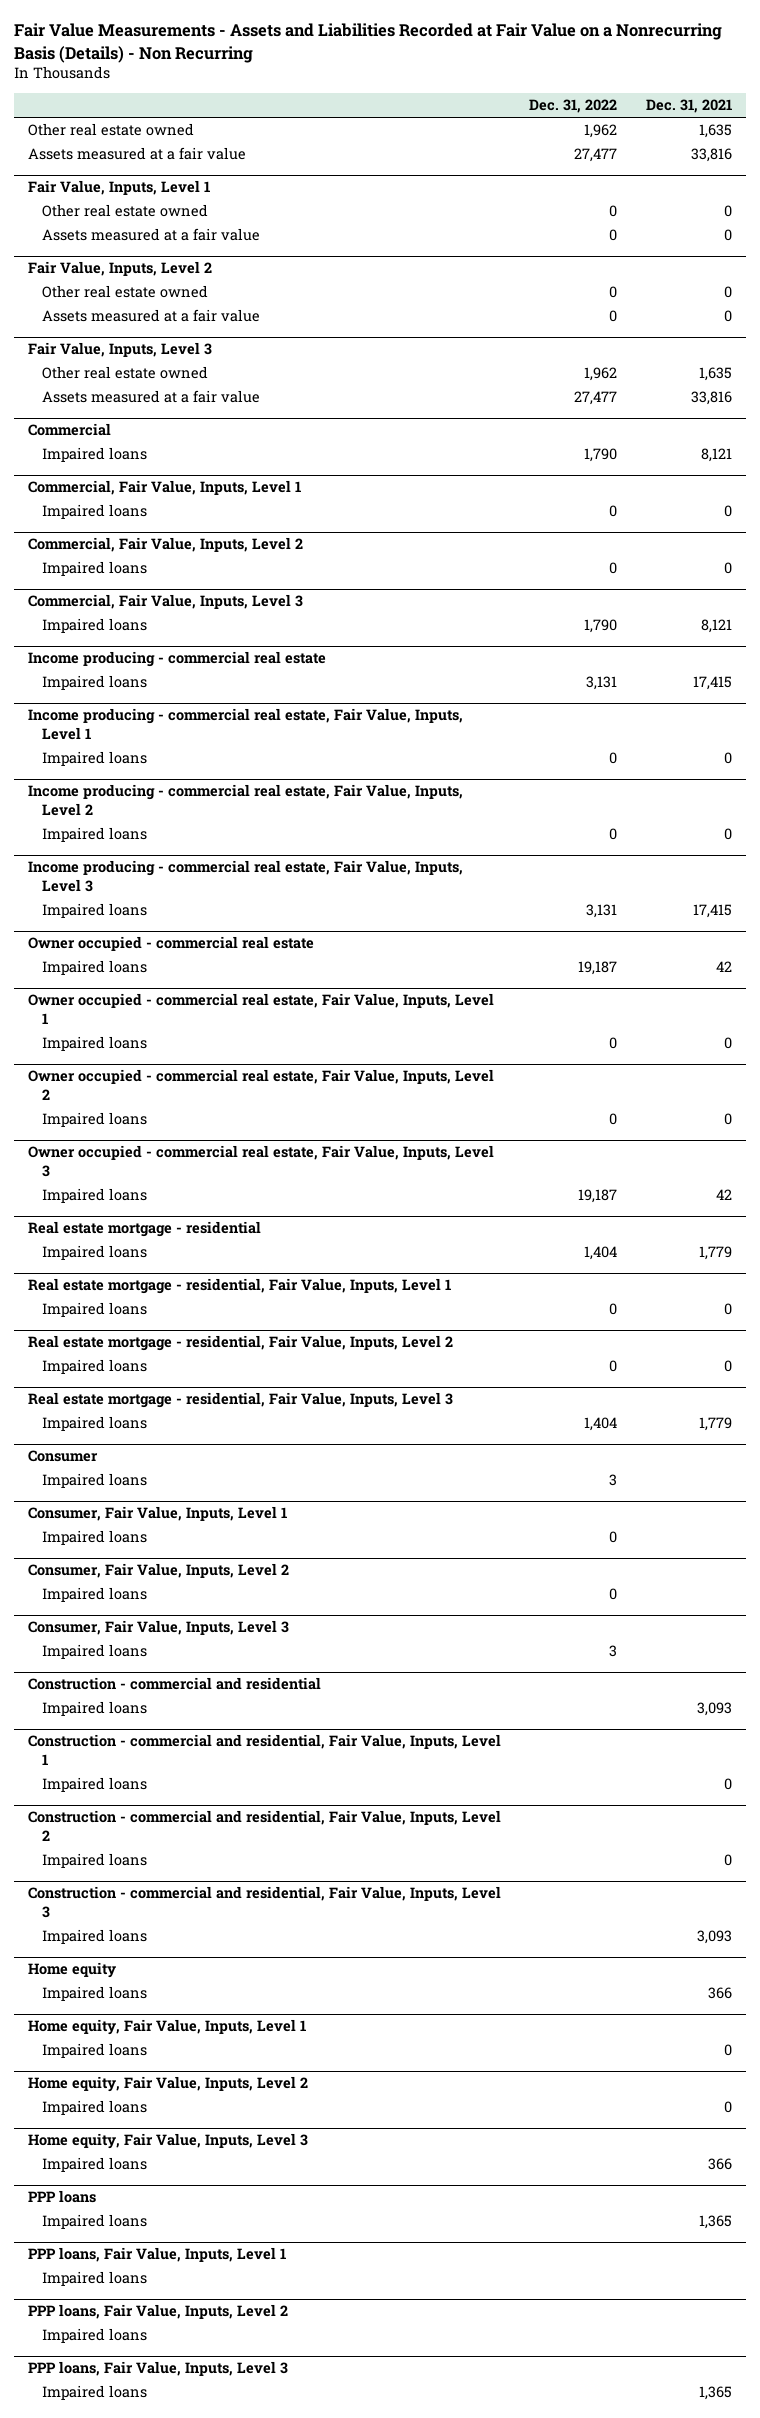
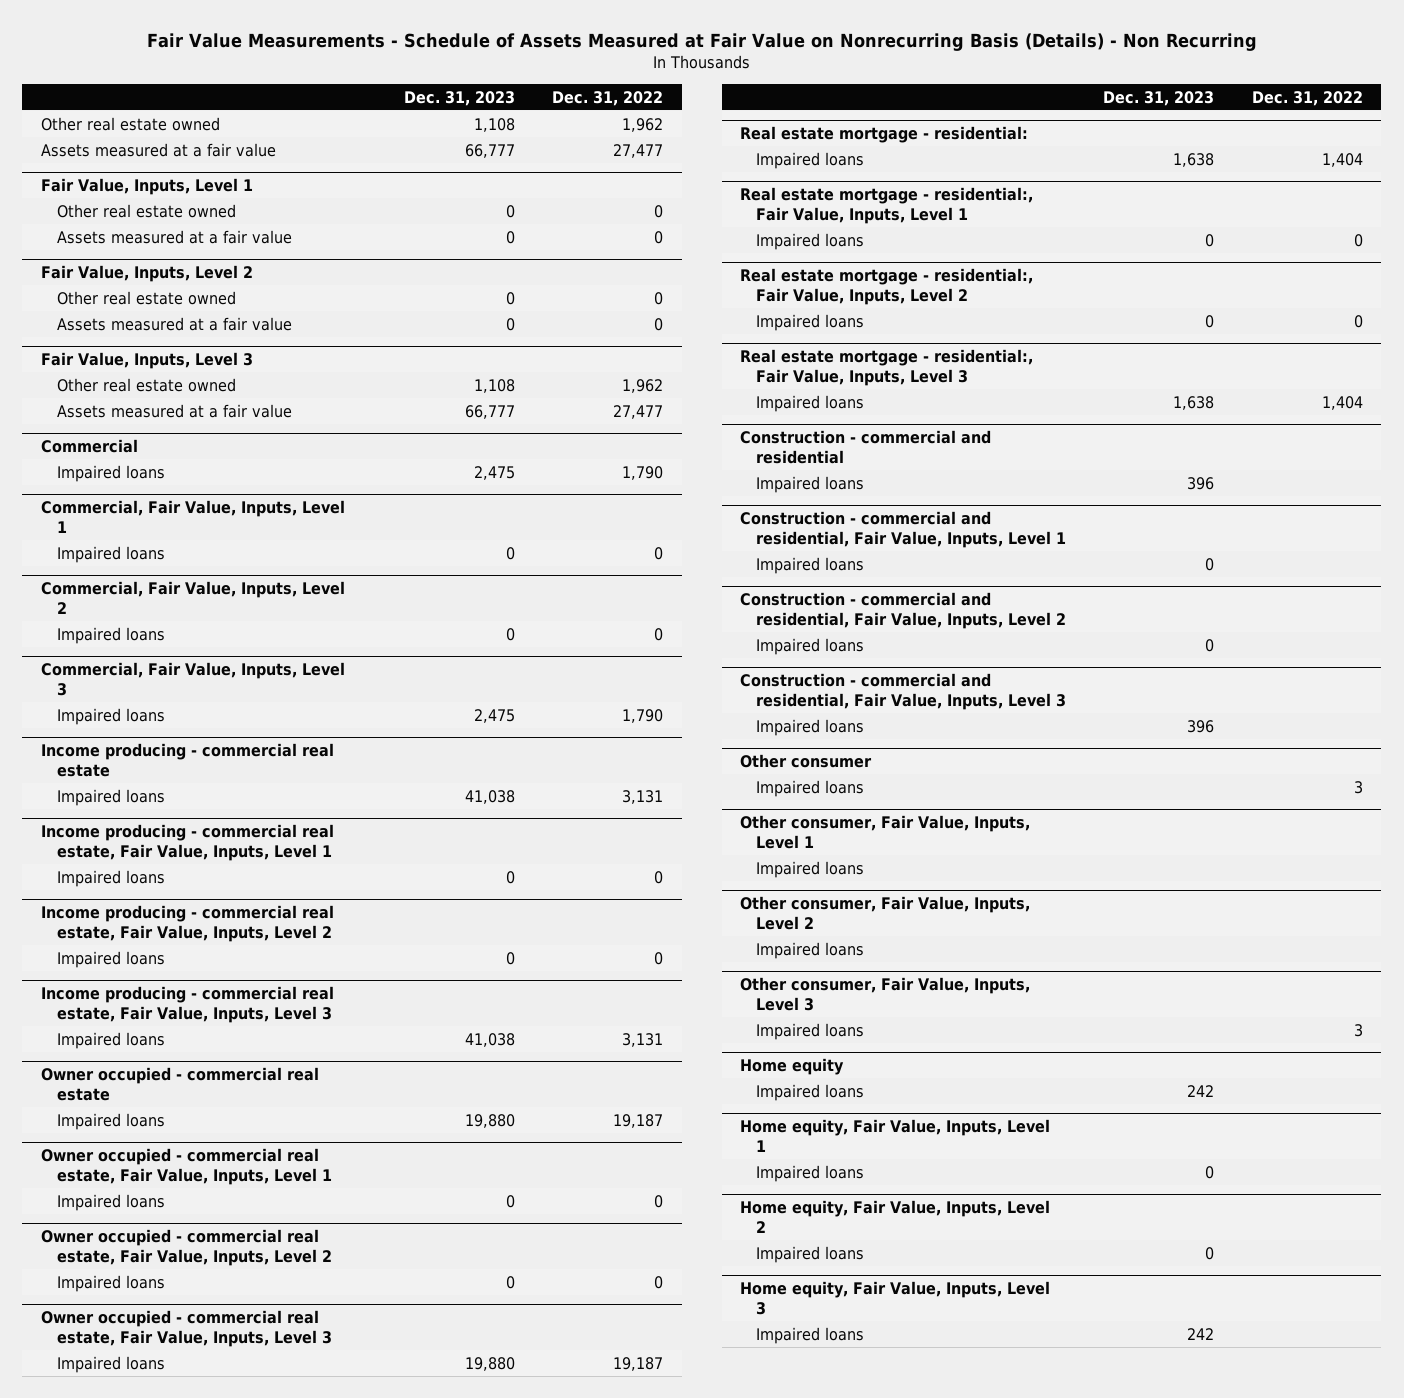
[13,23,722,63] Fair Value Measurements - Assets and Liabilities Recorded at Fair Value on a Nonrecurring Basis (Details) - Non Recurring -> [146,32,1257,51] Fair Value Measurements - Schedule of Assets Measured at Fair Value on Nonrecurring Basis (Details) - Non Recurring
[645,99,732,114] Dec. 31, 2021 -> none
none -> [404,90,516,106] Dec. 31, 2023
[27,1221,261,1238] Real estate mortgage - residential -> [740,126,1029,144] Real estate mortgage - residential:
[27,1278,451,1295] Real estate mortgage - residential, Fair Value, Inputs, Level 1 -> [740,187,1034,224] Real estate mortgage - residential:, Fair Value, Inputs, Level 1
[27,1335,453,1352] Real estate mortgage - residential, Fair Value, Inputs, Level 2 -> [740,268,1034,305] Real estate mortgage - residential:, Fair Value, Inputs, Level 2
[27,1392,453,1409] Real estate mortgage - residential, Fair Value, Inputs, Level 3 -> [740,349,1034,386] Real estate mortgage - residential:, Fair Value, Inputs, Level 3
[27,1450,98,1463] Consumer -> none
[41,1473,147,1489] Impaired loans -> none
[27,1506,287,1522] Consumer, Fair Value, Inputs, Level 1 -> none
[41,1530,147,1546] Impaired loans -> none
[27,1563,289,1579] Consumer, Fair Value, Inputs, Level 2 -> none
[41,1587,147,1603] Impaired loans -> none
[27,1620,289,1636] Consumer, Fair Value, Inputs, Level 3 -> none
[41,1644,147,1660] Impaired loans -> none
none -> [740,754,873,769] Other consumer
none -> [756,779,865,797] Impaired loans
none -> [740,815,1031,849] Other consumer, Fair Value, Inputs, Level 1
none -> [756,860,865,878] Impaired loans
none -> [740,896,1031,930] Other consumer, Fair Value, Inputs, Level 2
none -> [756,941,865,959] Impaired loans
none -> [740,977,1031,1011] Other consumer, Fair Value, Inputs, Level 3
none -> [756,1022,865,1040] Impaired loans
[27,2190,96,2204] PPP loans -> none
[41,2214,147,2230] Impaired loans -> none
[27,2247,286,2263] PPP loans, Fair Value, Inputs, Level 1 -> none
[41,2271,147,2287] Impaired loans -> none
[27,2304,288,2320] PPP loans, Fair Value, Inputs, Level 2 -> none
[41,2328,147,2344] Impaired loans -> none
[27,2361,288,2377] PPP loans, Fair Value, Inputs, Level 3 -> none
[41,2385,147,2401] Impaired loans -> none

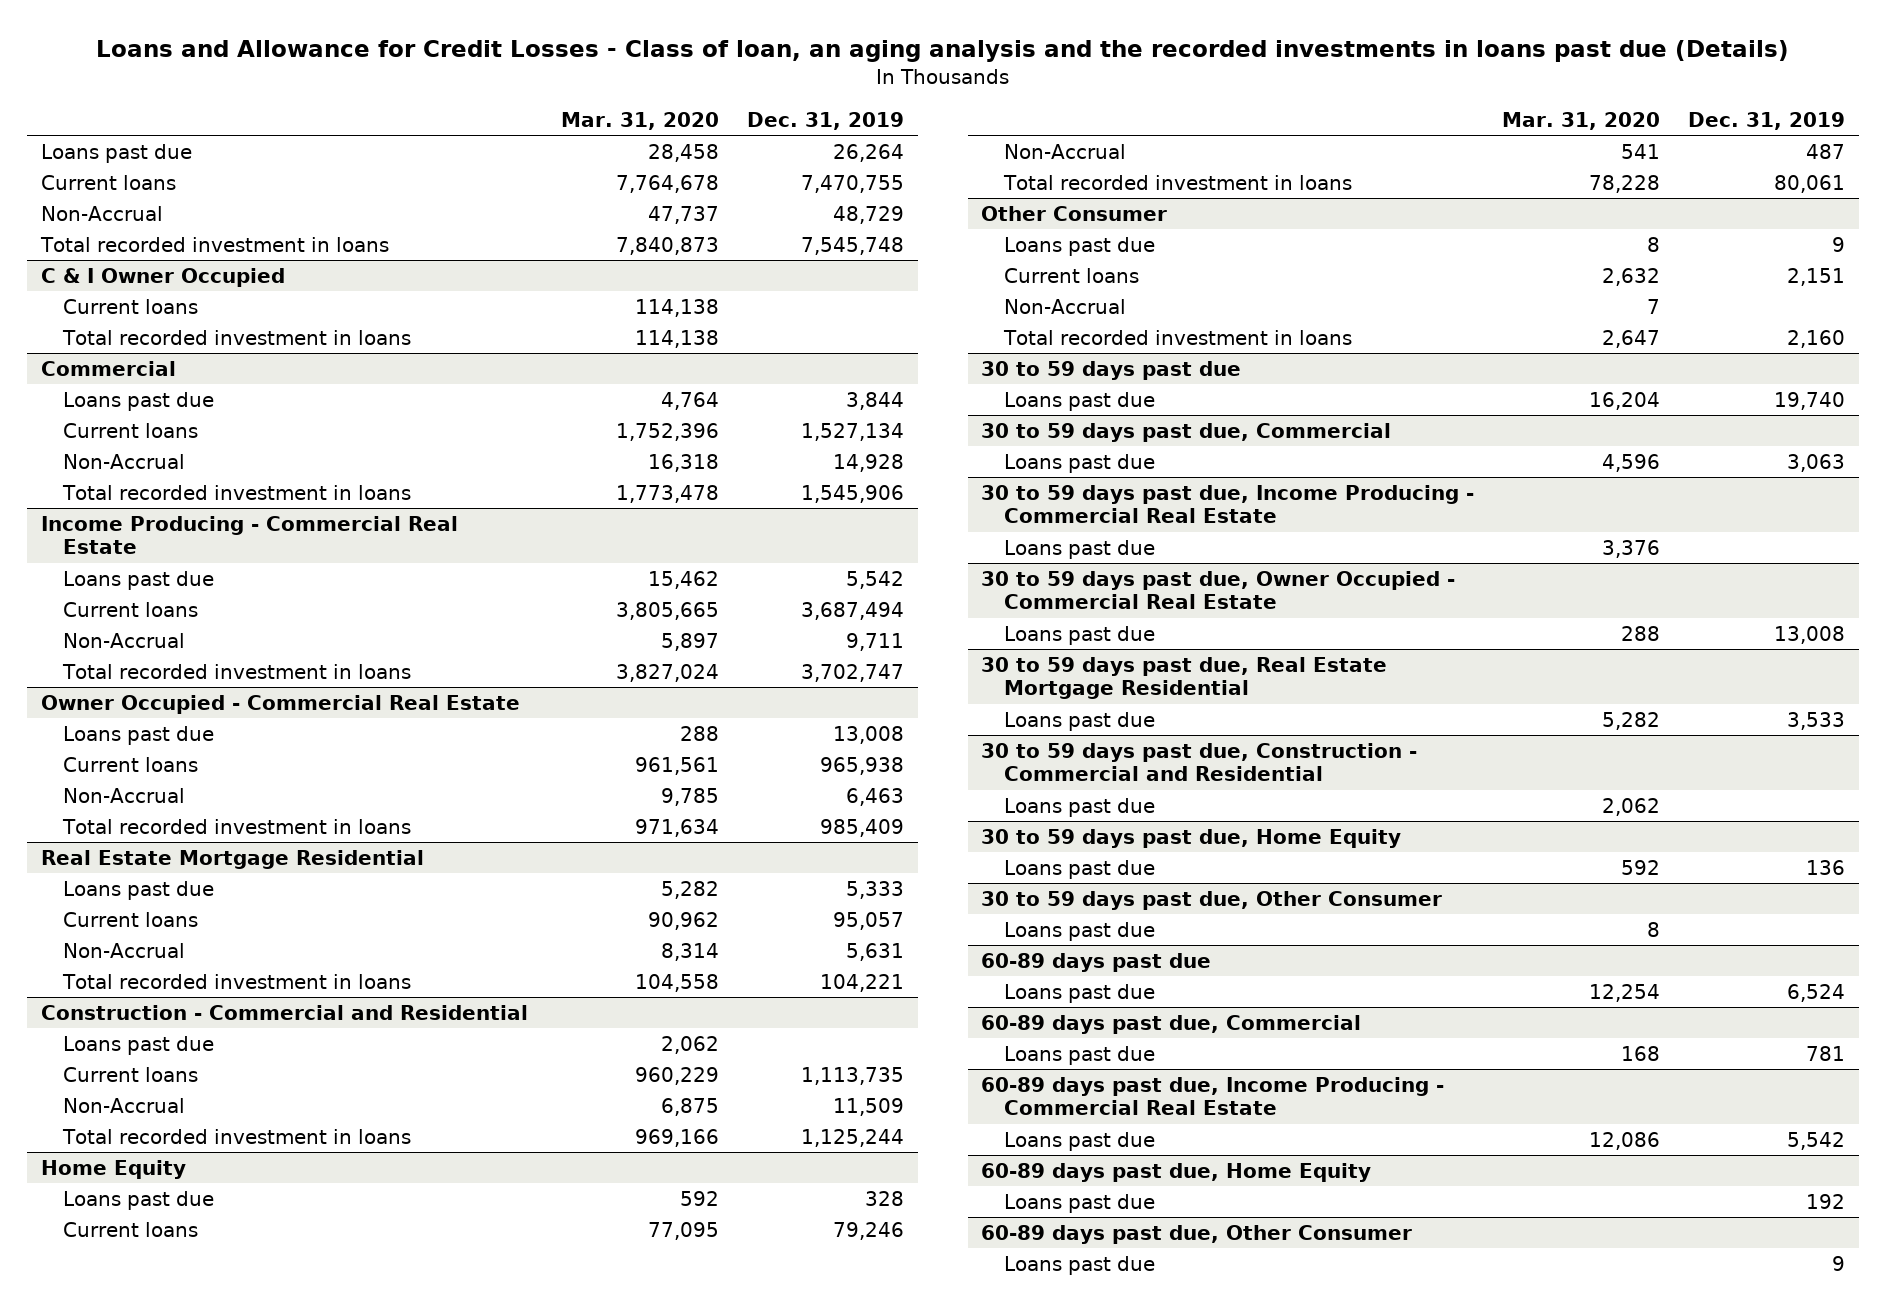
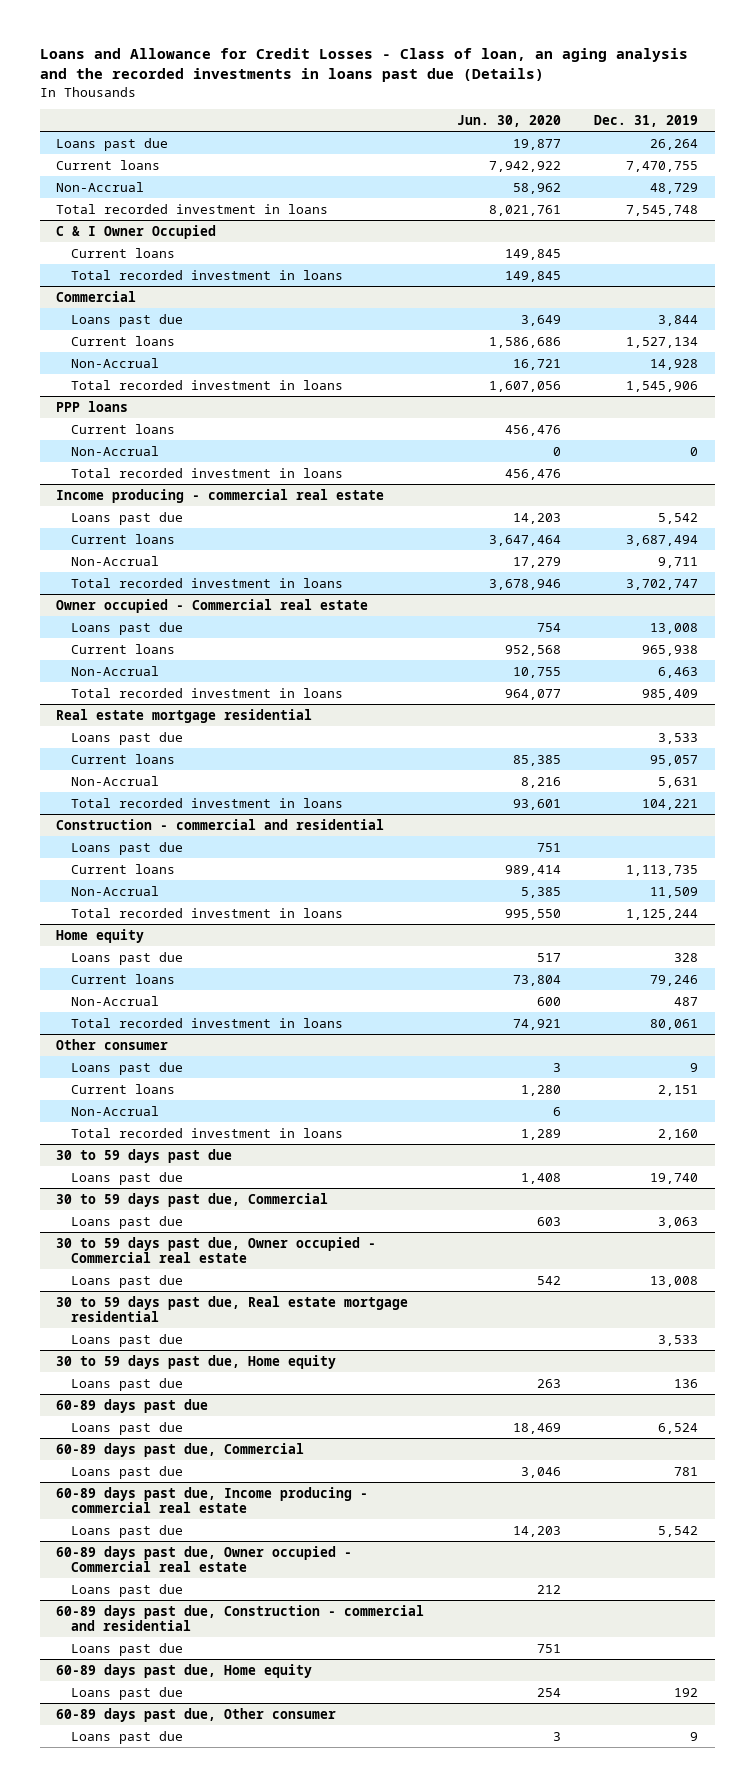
[561,112,720,131] Mar. 31, 2020 -> none
none -> [457,114,562,127] Jun. 30, 2020
none -> [56,400,129,412] PPP loans
none -> [71,423,176,434] Current loans
none -> [71,445,160,456] Non-Accrual
none -> [71,467,344,478] Total recorded investment in loans
[40,515,458,555] Income Producing - Commercial Real Estate -> [56,488,385,503] Income producing - commercial real estate
[40,694,520,714] Owner Occupied - Commercial Real Estate -> [56,598,369,613] Owner occupied - Commercial real estate
[40,849,424,869] Real Estate Mortgage Residential -> [56,708,313,723] Real estate mortgage residential
[846,880,905,899] 5,333 -> [658,732,699,744] 3,533
[40,1004,528,1020] Construction - Commercial and Residential -> [56,818,385,830] Construction - commercial and residential
[40,1159,186,1179] Home Equity -> [56,928,145,943] Home equity
[981,205,1168,221] Other Consumer -> [56,1038,169,1050] Other consumer
[981,484,1475,524] 30 to 59 days past due, Income Producing - Commercial Real Estate -> none
[1003,539,1155,559] Loans past due -> none
[981,570,1456,610] 30 to 59 days past due, Owner Occupied - Commercial Real Estate -> [56,1236,377,1264] 30 to 59 days past due, Owner occupied - Commercial real estate
[981,656,1388,700] 30 to 59 days past due, Real Estate Mortgage Residential -> [56,1295,409,1323] 30 to 59 days past due, Real estate mortgage residential
[981,742,1418,782] 30 to 59 days past due, Construction - Commercial and Residential -> none
[1003,797,1155,817] Loans past due -> none
[981,828,1402,848] 30 to 59 days past due, Home Equity -> [56,1354,337,1369] 30 to 59 days past due, Home equity
[981,890,1443,910] 30 to 59 days past due, Other Consumer -> none
[1003,921,1155,941] Loans past due -> none
[981,1076,1445,1116] 60-89 days past due, Income Producing - Commercial Real Estate -> [56,1486,369,1514] 60-89 days past due, Income producing - commercial real estate
none -> [56,1545,353,1573] 60-89 days past due, Owner occupied - Commercial real estate
none -> [71,1583,184,1597] Loans past due
none -> [56,1604,425,1632] 60-89 days past due, Construction - commercial and residential
none -> [71,1642,184,1656] Loans past due
[981,1162,1372,1182] 60-89 days past due, Home Equity -> [56,1663,313,1678] 60-89 days past due, Home equity
[981,1224,1413,1244] 60-89 days past due, Other Consumer -> [56,1707,337,1722] 60-89 days past due, Other consumer

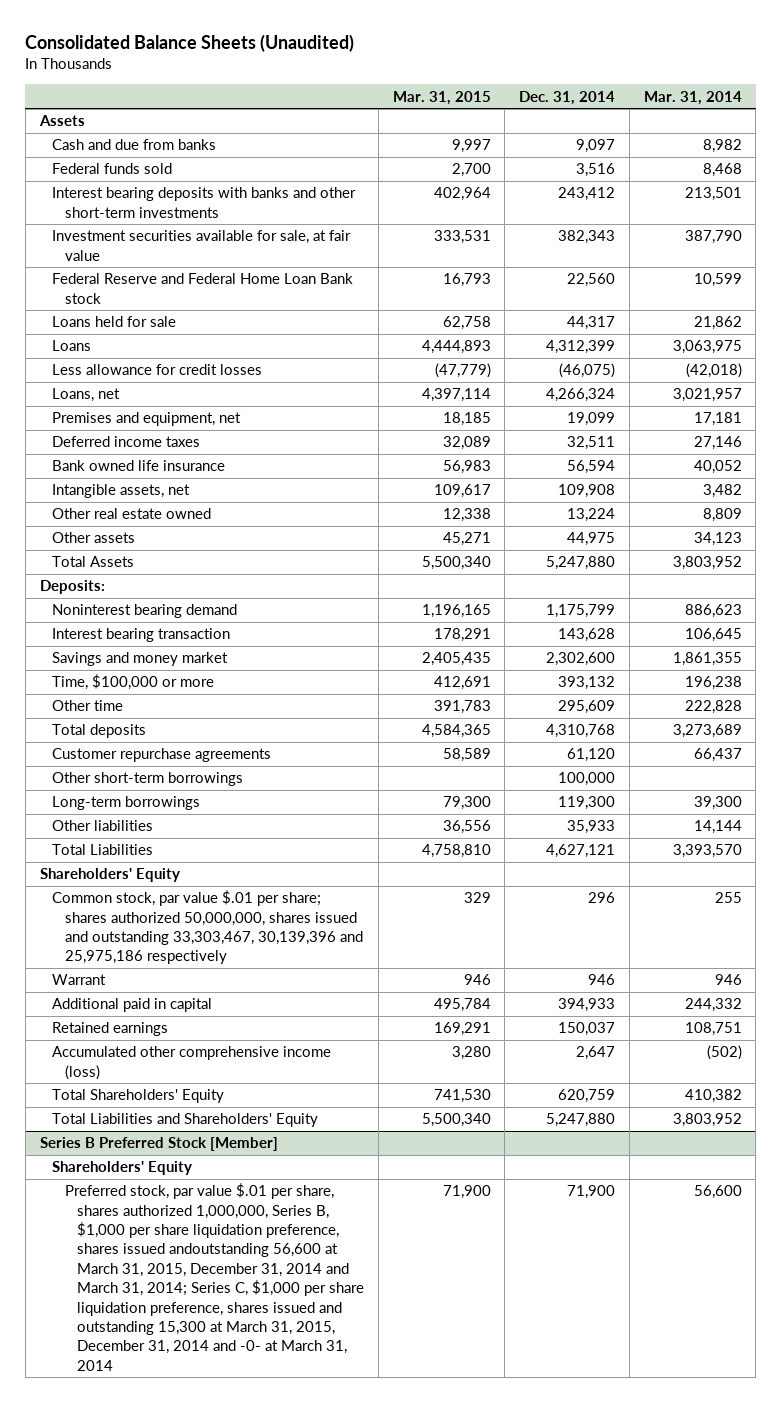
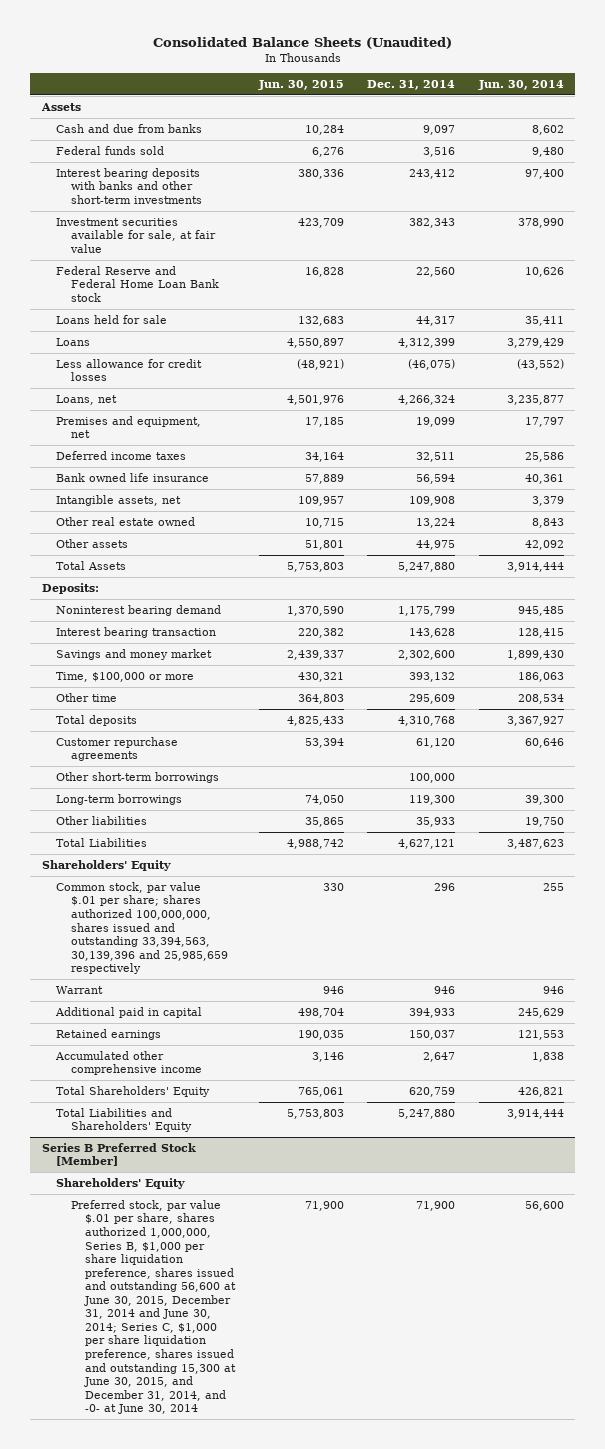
[392,90,491,105] Mar. 31, 2015 -> none
[643,90,742,105] Mar. 31, 2014 -> none
none -> [257,79,344,90] Jun. 30, 2015
none -> [477,79,564,90] Jun. 30, 2014
[52,890,363,965] Common stock, par value $.01 per share; shares authorized 50,000,000, shares issued and outstanding 33,303,467, 30,139,396 and 25,975,186 respectively -> [56,881,228,975] Common stock, par value $.01 per share; shares authorized 100,000,000, shares issued and outstanding 33,394,563, 30,139,396 and 25,985,659 respectively
[52,1046,332,1080] Accumulated other comprehensive income (loss) -> [55,1050,202,1076] Accumulated other comprehensive income
[64,1183,365,1371] Preferred stock, par value $.01 per share, shares authorized 1,000,000, Series B, $1,000 per share liquidation preference, shares issued andoutstanding 56,600 at March 31, 2015, December 31, 2014 and March 31, 2014; Series C, $1,000 per share liquidation preference, shares issued and outstanding 15,300 at March 31, 2015, December 31, 2014 and -0- at March 31, 2014 -> [70,1199,237,1415] Preferred stock, par value $.01 per share, shares authorized 1,000,000, Series B, $1,000 per share liquidation preference, shares issued and outstanding 56,600 at June 30, 2015, December 31, 2014 and June 30, 2014; Series C, $1,000 per share liquidation preference, shares issued and outstanding 15,300 at June 30, 2015, and December 31, 2014, and -0- at June 30, 2014

